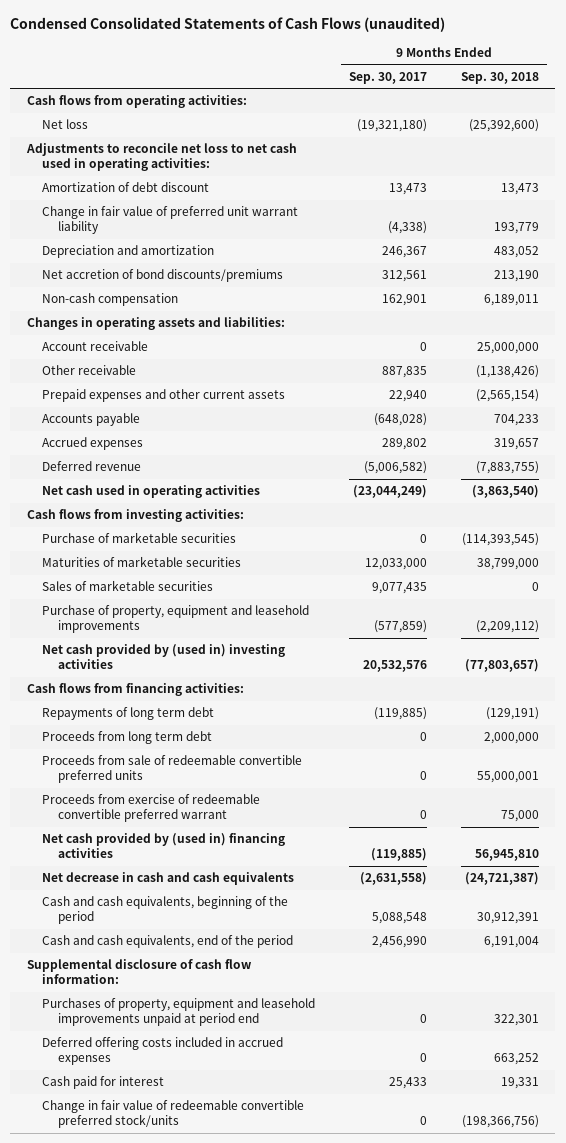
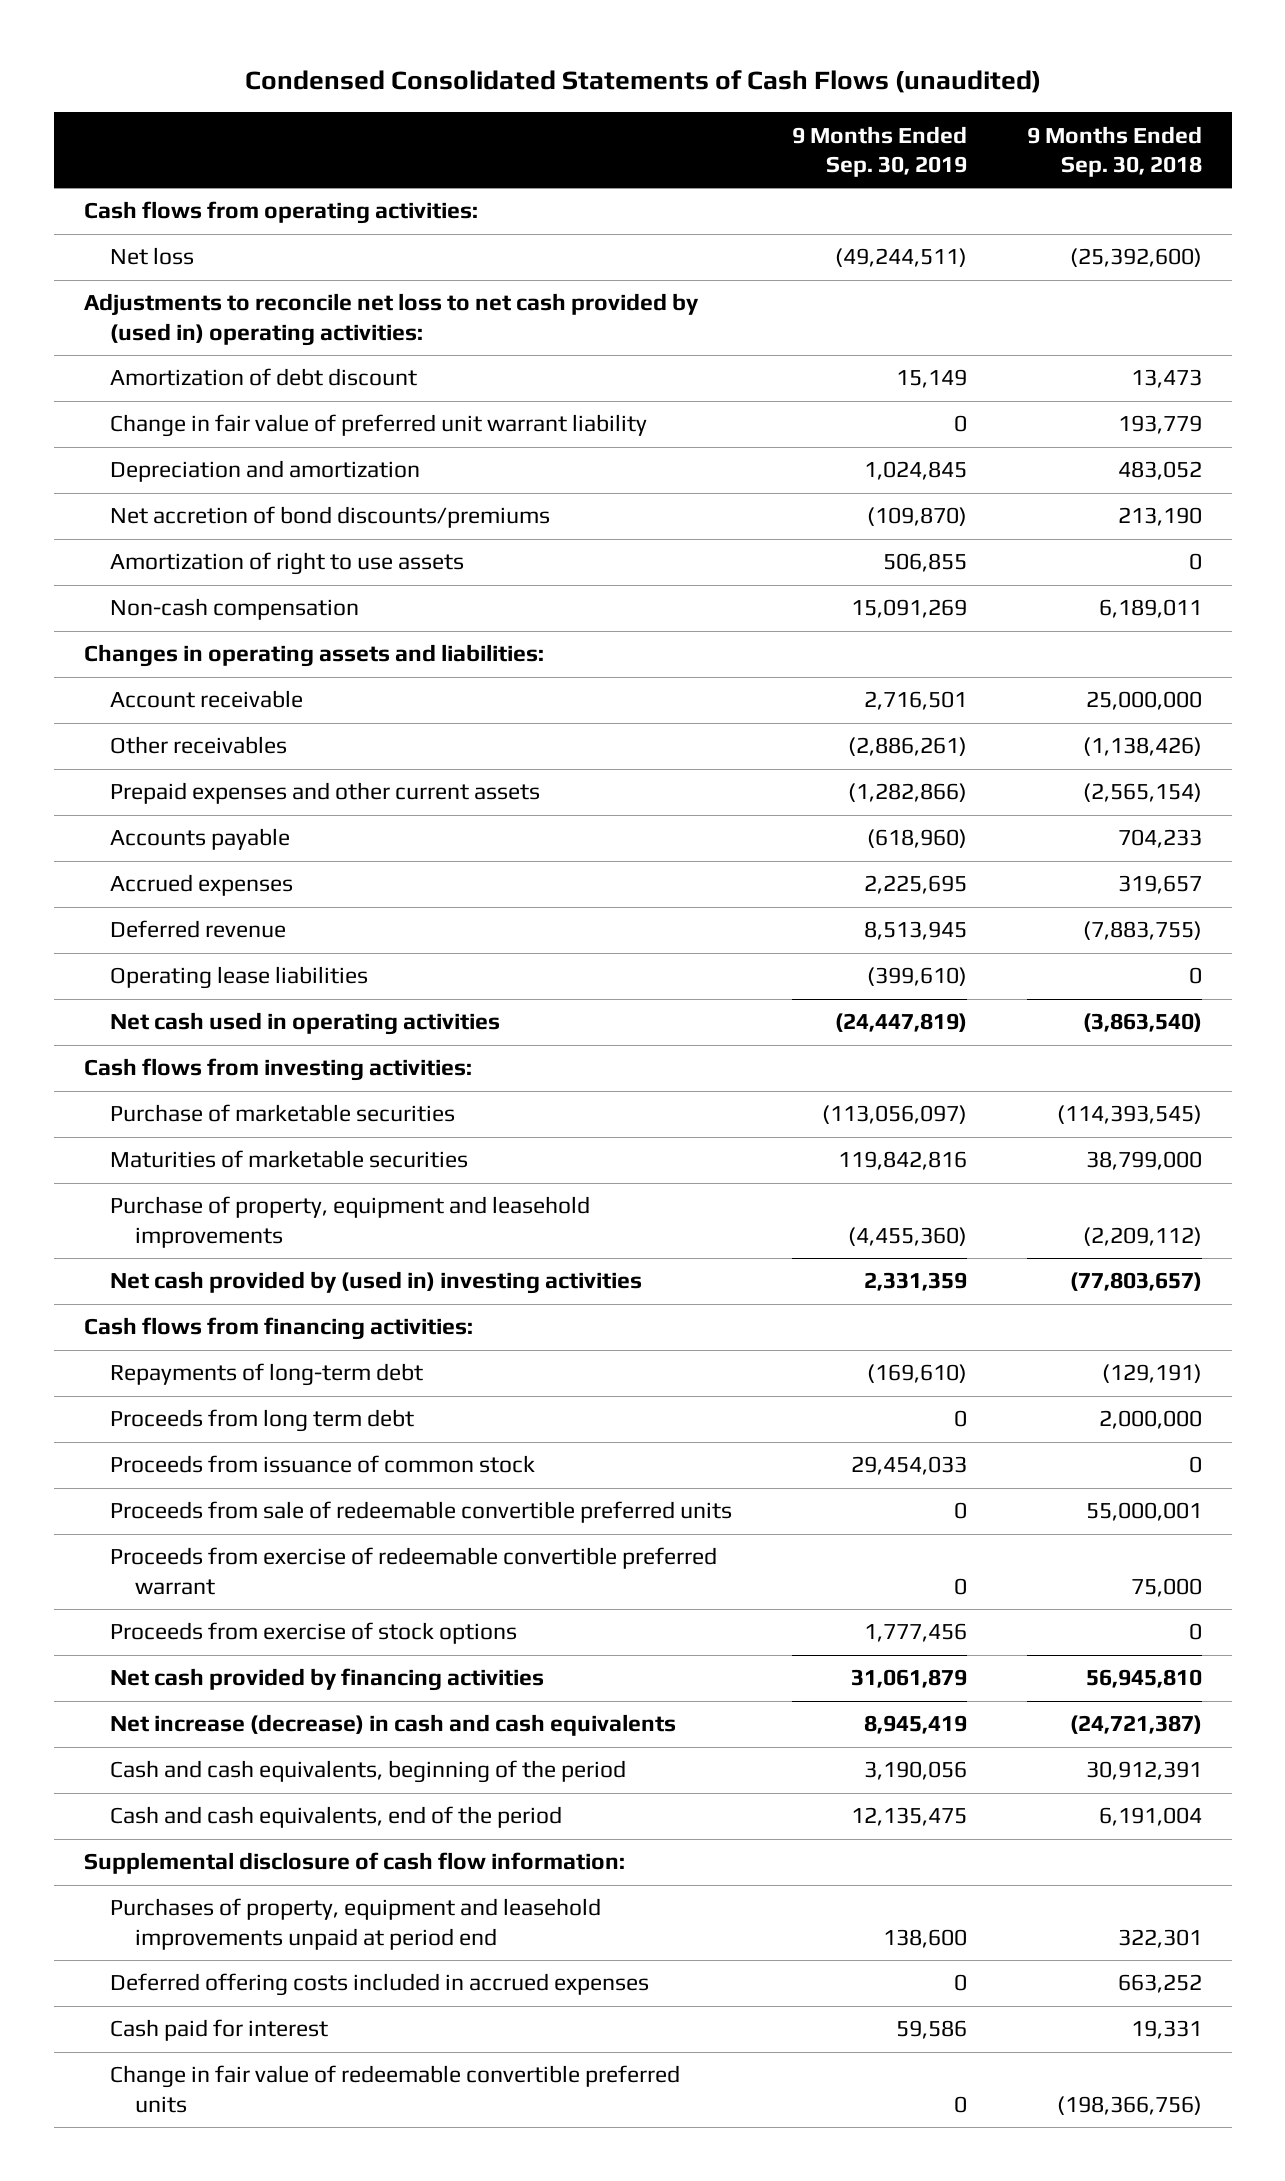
[348,71,427,84] Sep. 30, 2017 -> none
none -> [791,125,967,178] 9 Months Ended Sep. 30, 2019
[26,143,298,172] Adjustments to reconcile net loss to net cash used in operating activities: -> [83,293,699,346] Adjustments to reconcile net loss to net cash provided by (used in) operating activities:
none -> [109,552,464,576] Amortization of right to use assets
[42,365,137,376] Other receivable -> [109,736,287,755] Other receivables
none -> [109,966,368,990] Operating lease liabilities
[42,580,214,592] Sales of marketable securities -> none
[42,707,215,721] Repayments of long term debt -> [109,1363,423,1387] Repayments of long-term debt
none -> [109,1455,535,1474] Proceeds from issuance of common stock
none -> [109,1622,517,1645] Proceeds from exercise of stock options
[42,833,286,859] Net cash provided by (used in) financing activities -> [109,1668,544,1692] Net cash provided by financing activities
[42,872,295,886] Net decrease in cash and cash equivalents -> [109,1714,676,1737] Net increase (decrease) in cash and cash equivalents
[42,1100,305,1129] Change in fair value of redeemable convertible preferred stock/units -> [109,2065,680,2113] Change in fair value of redeemable convertible preferred units

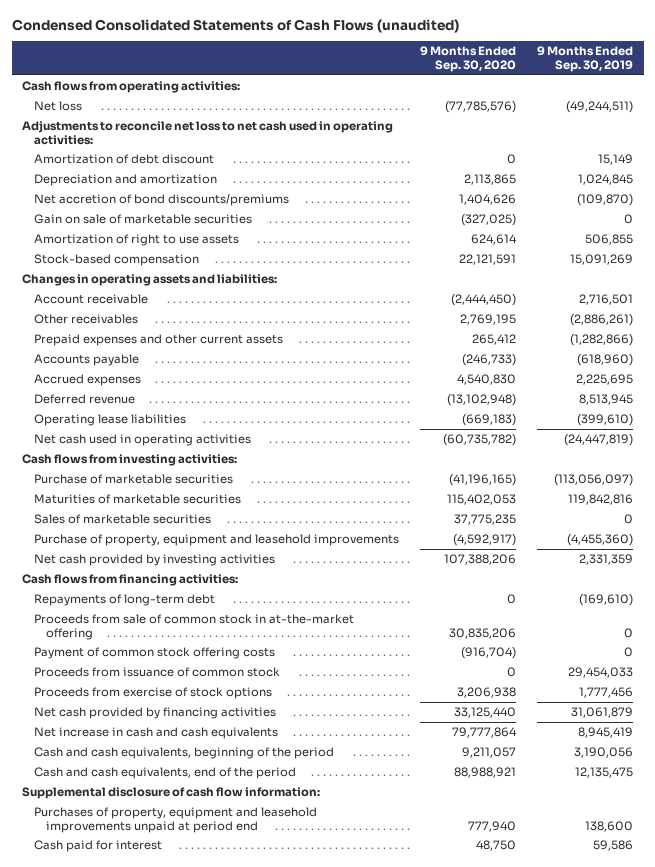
[1026,125,1202,178] 9 Months Ended Sep. 30, 2018 -> none
none -> [420,46,517,73] 9 Months Ended Sep. 30, 2020
[83,293,699,346] Adjustments to reconcile net loss to net cash provided by (used in) operating activities: -> [22,121,394,145] Adjustments to reconcile net loss to net cash used in operating activities:
[109,414,647,438] Change in fair value of preferred unit warrant liability -> none
none -> [34,214,253,225] Gain on sale of marketable securities
[109,598,359,621] Non-cash compensation -> [34,254,200,267] Stock-based compensation
none -> [34,514,212,525] Sales of marketable securities
[109,1271,642,1295] Net cash provided by (used in) investing activities -> [34,554,276,567] Net cash provided by investing activities
[109,1409,414,1433] Proceeds from long term debt -> none
none -> [34,614,355,640] Proceeds from sale of common stock in at-the-market offering
none -> [34,647,276,660] Payment of common stock offering costs
[109,1501,732,1524] Proceeds from sale of redeemable convertible preferred units -> none
[109,1547,717,1595] Proceeds from exercise of redeemable convertible preferred warrant -> none
[109,1714,676,1737] Net increase (decrease) in cash and cash equivalents -> [34,727,279,740] Net increase in cash and cash equivalents
[109,1973,649,1997] Deferred offering costs included in accrued expenses -> none
[109,2065,680,2113] Change in fair value of redeemable convertible preferred units -> none

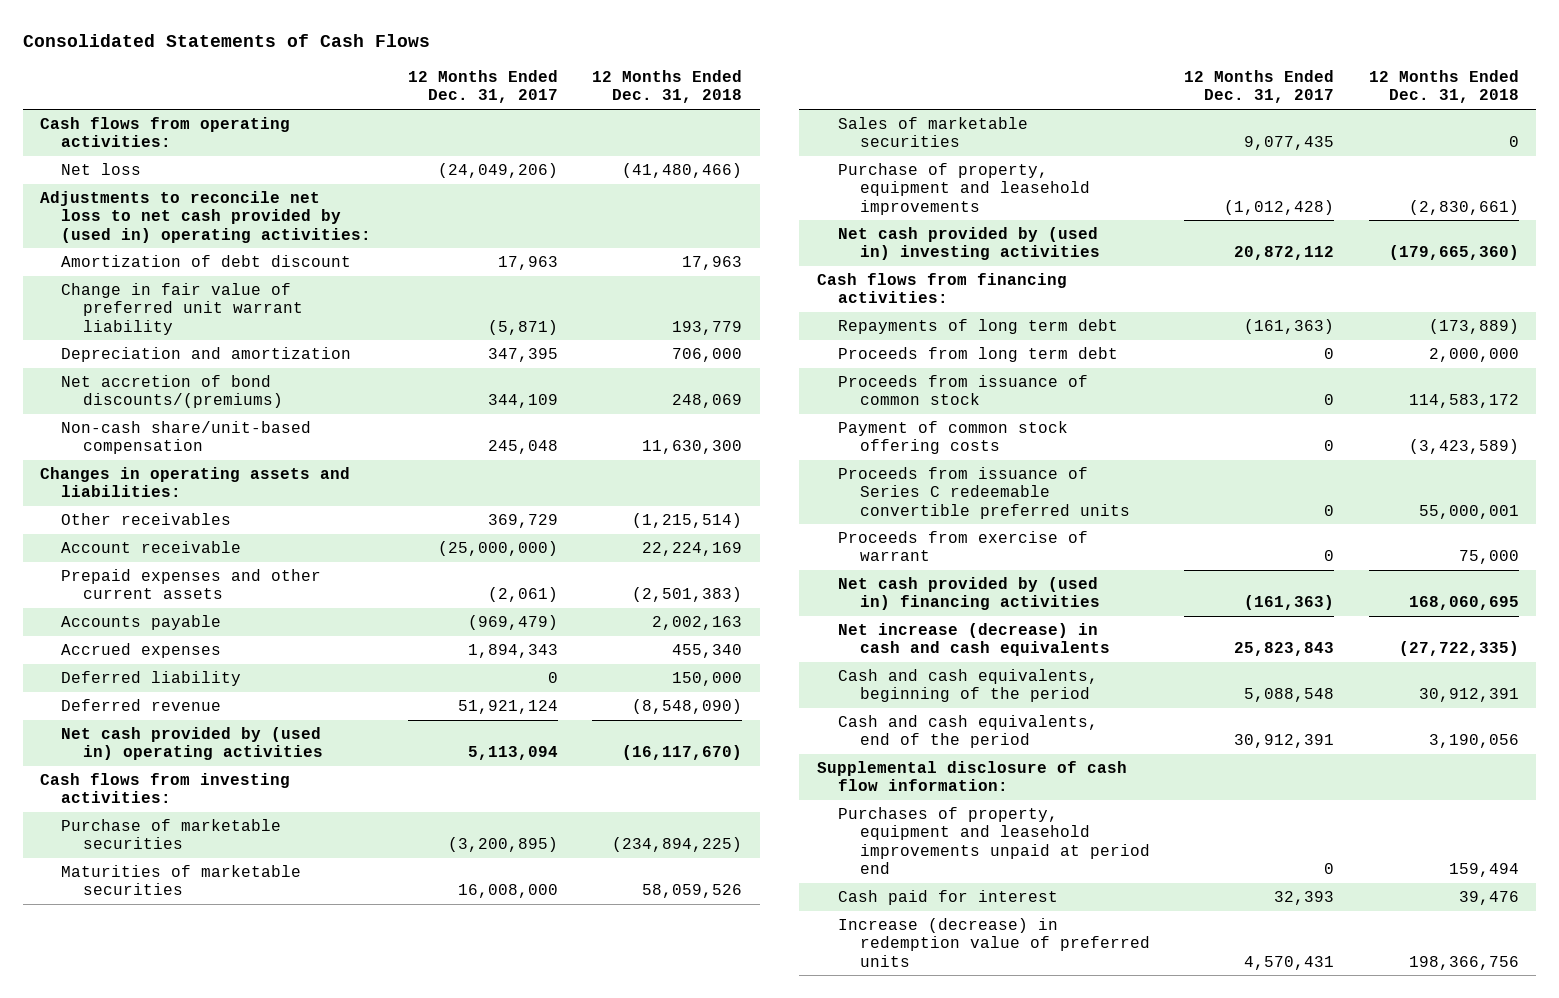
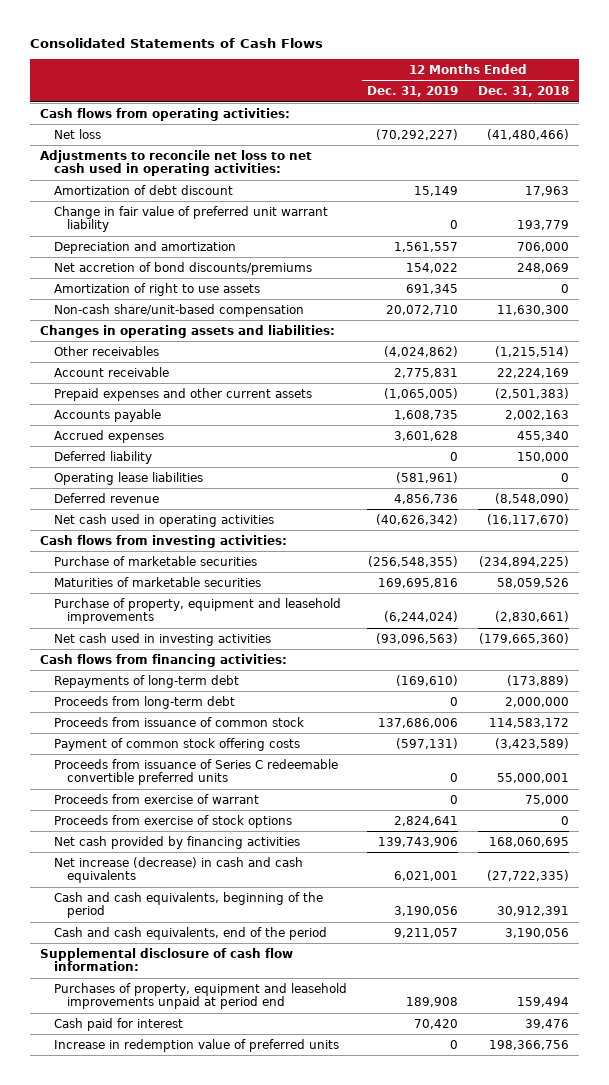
[407,70,558,104] 12 Months Ended Dec. 31, 2017 -> none
none -> [366,86,458,98] Dec. 31, 2019
[39,191,372,243] Adjustments to reconcile net loss to net cash provided by (used in) operating activities: -> [40,149,313,177] Adjustments to reconcile net loss to net cash used in operating activities:
[61,375,284,409] Net accretion of bond discounts/(premiums) -> [53,261,312,275] Net accretion of bond discounts/premiums
none -> [53,282,260,296] Amortization of right to use assets
none -> [53,471,203,485] Operating lease liabilities
[61,727,324,761] Net cash provided by (used in) operating activities -> [53,513,274,527] Net cash used in operating activities
[838,117,1029,148] Sales of marketable securities -> none
[838,227,1100,261] Net cash provided by (used in) investing activities -> [53,632,271,646] Net cash used in investing activities
[838,319,1119,335] Repayments of long term debt -> [53,674,239,688] Repayments of long-term debt
[838,347,1119,363] Proceeds from long term debt -> [53,695,235,709] Proceeds from long-term debt
none -> [53,814,292,828] Proceeds from exercise of stock options
[838,577,1100,611] Net cash provided by (used in) financing activities -> [53,835,300,849] Net cash provided by financing activities
[838,918,1150,967] Increase (decrease) in redemption value of preferred units -> [53,1038,339,1052] Increase in redemption value of preferred units

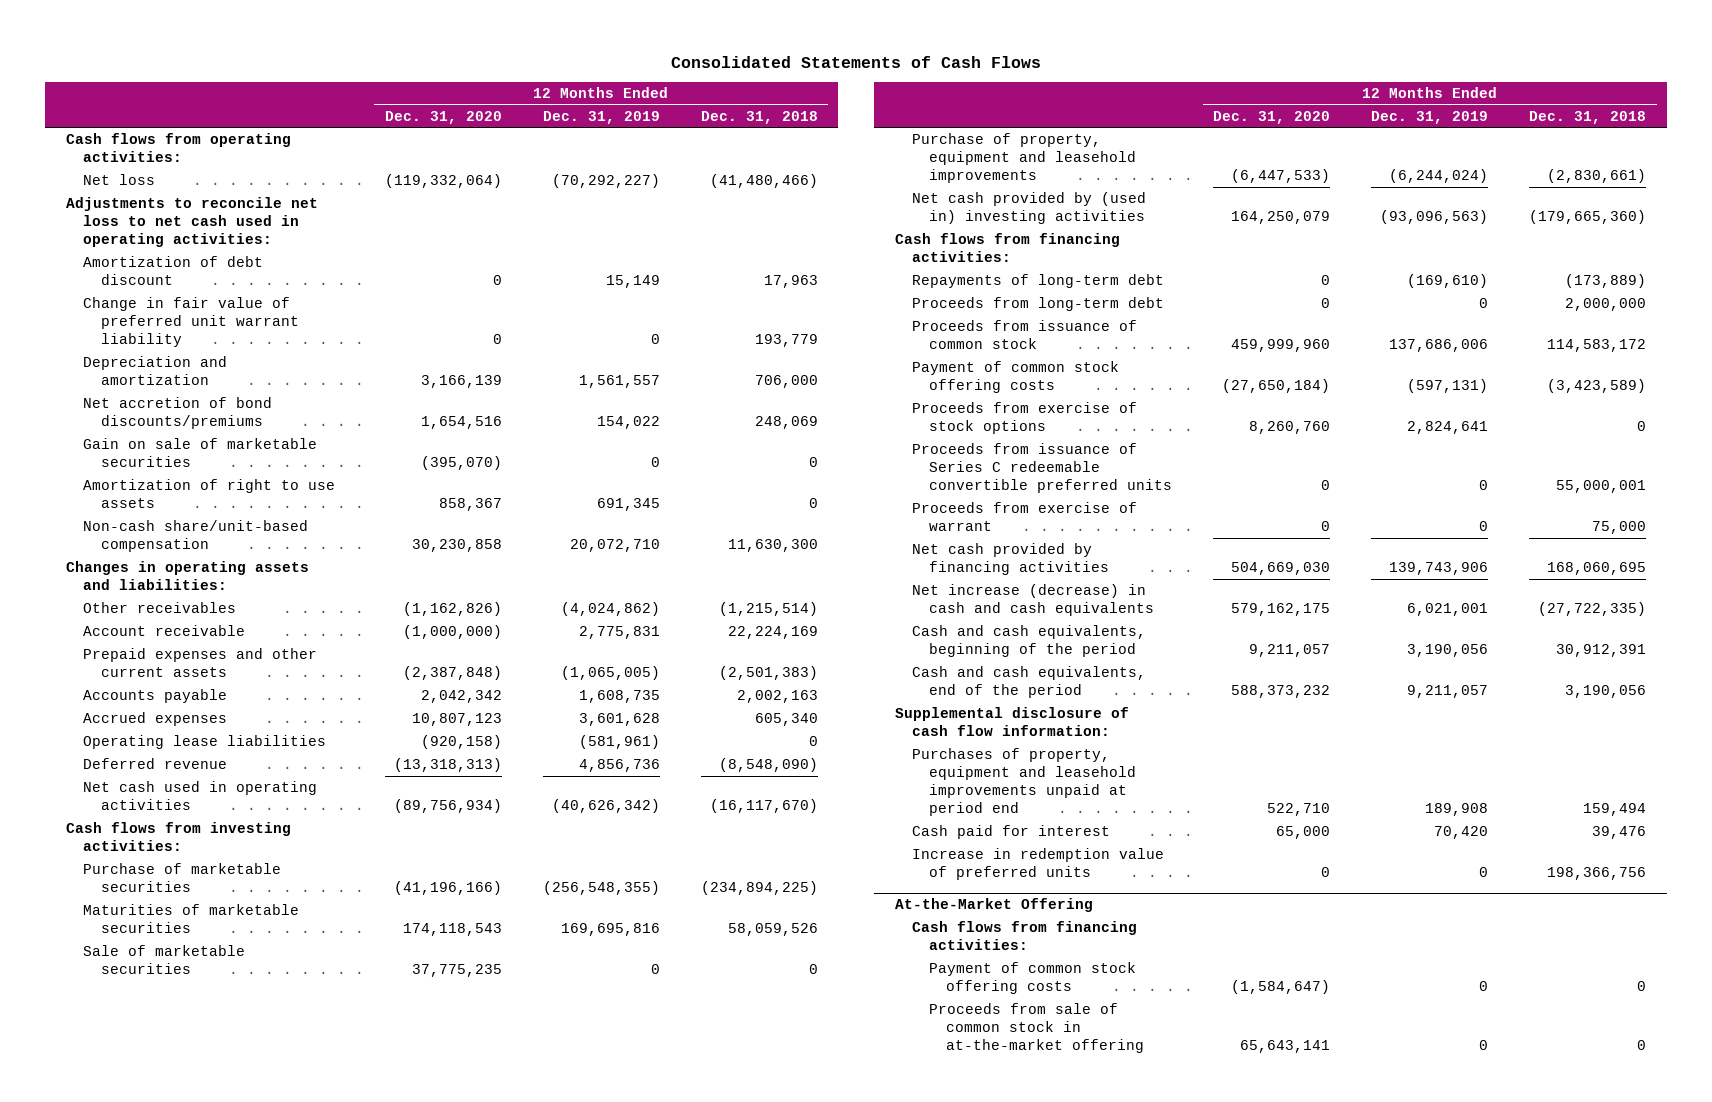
none -> [384,110,502,124] Dec. 31, 2020
none -> [83,438,318,468] Gain on sale of marketable securities
[53,450,152,464] Deferred liability -> none
[516,430,569,441] 455,340 -> [754,713,818,727] 605,340
none -> [83,945,246,975] Sale of marketable securities
[53,632,271,646] Net cash used in investing activities -> [911,192,1146,225] Net cash provided by (used in) investing activities
[53,814,292,828] Proceeds from exercise of stock options -> [911,402,1137,435] Proceeds from exercise of stock options
none -> [894,898,1093,913] At-the-Market Offering
none -> [911,921,1137,951] Cash flows from financing activities:
none -> [929,962,1137,995] Payment of common stock offering costs
none -> [929,1003,1145,1054] Proceeds from sale of common stock in at-the-market offering

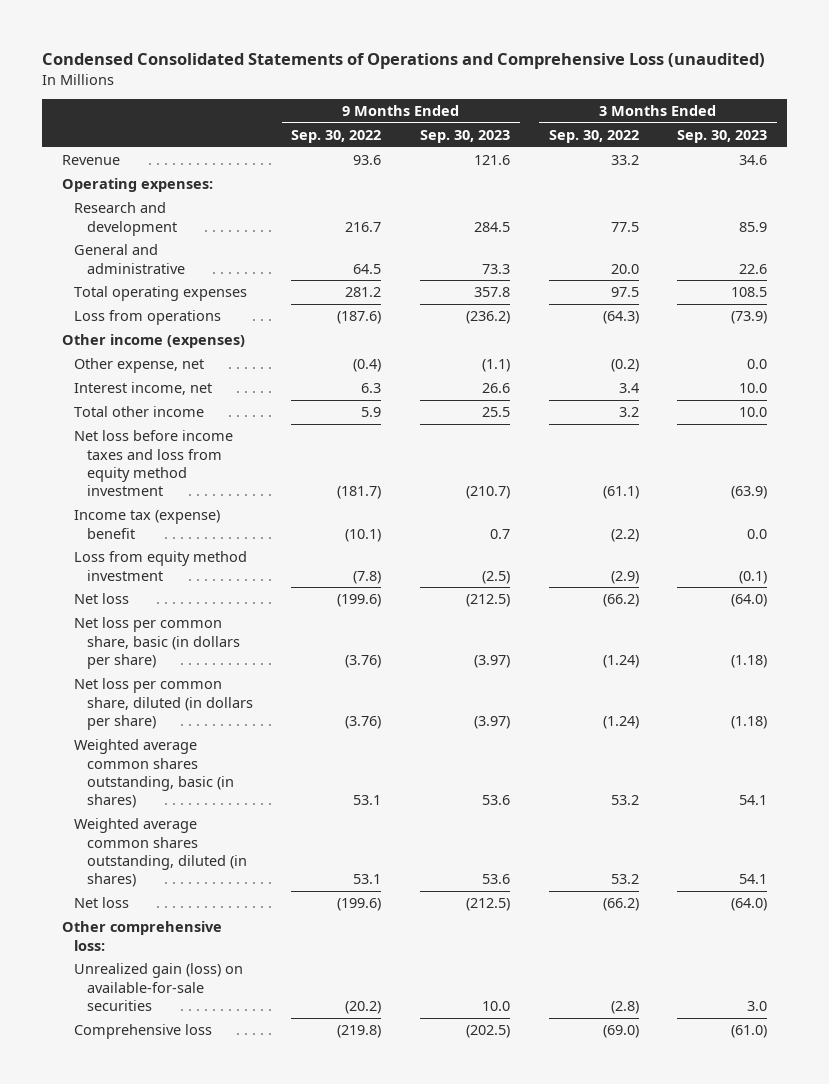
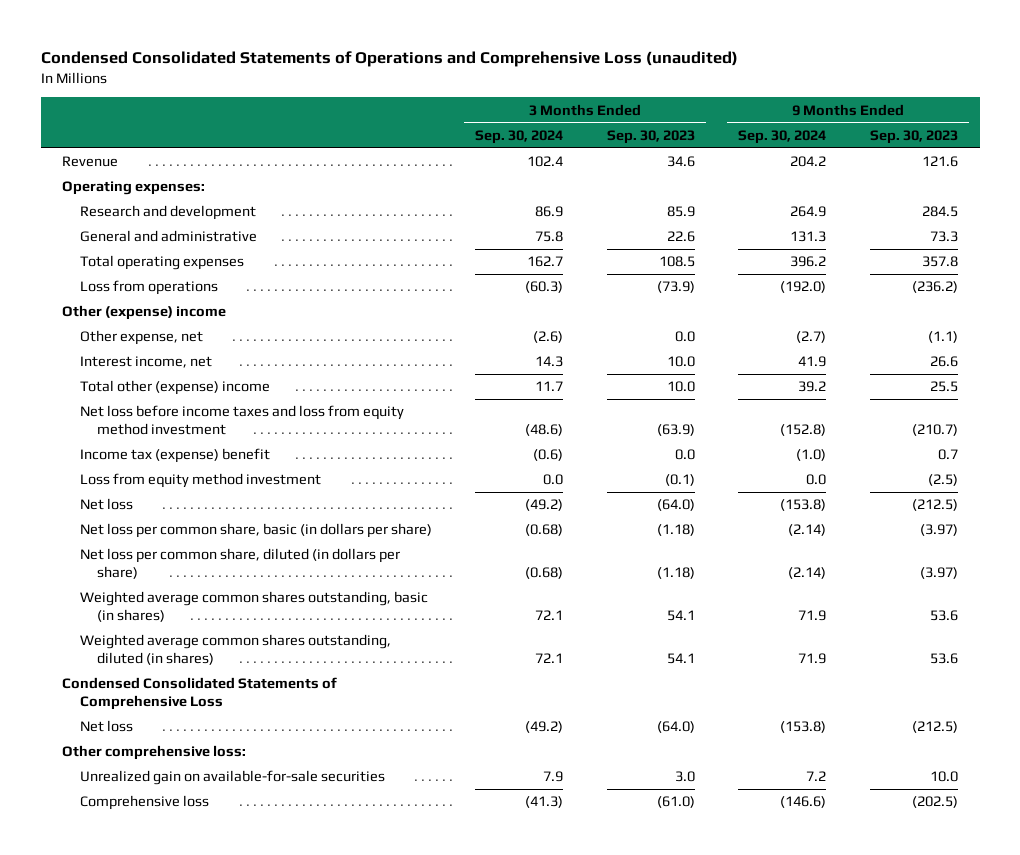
[291,130,382,144] Sep. 30, 2022 -> none
[548,130,639,144] Sep. 30, 2022 -> none
none -> [475,129,564,144] Sep. 30, 2024
none -> [738,129,827,144] Sep. 30, 2024
[61,334,245,349] Other income (expenses) -> [62,305,227,321] Other (expense) income
[74,406,205,418] Total other income -> [79,380,270,396] Total other (expense) income
none -> [62,677,338,711] Condensed Consolidated Statements of Comprehensive Loss
[74,963,244,1011] Unrealized gain (loss) on available-for-sale securities -> [79,770,385,786] Unrealized gain on available-for-sale securities

